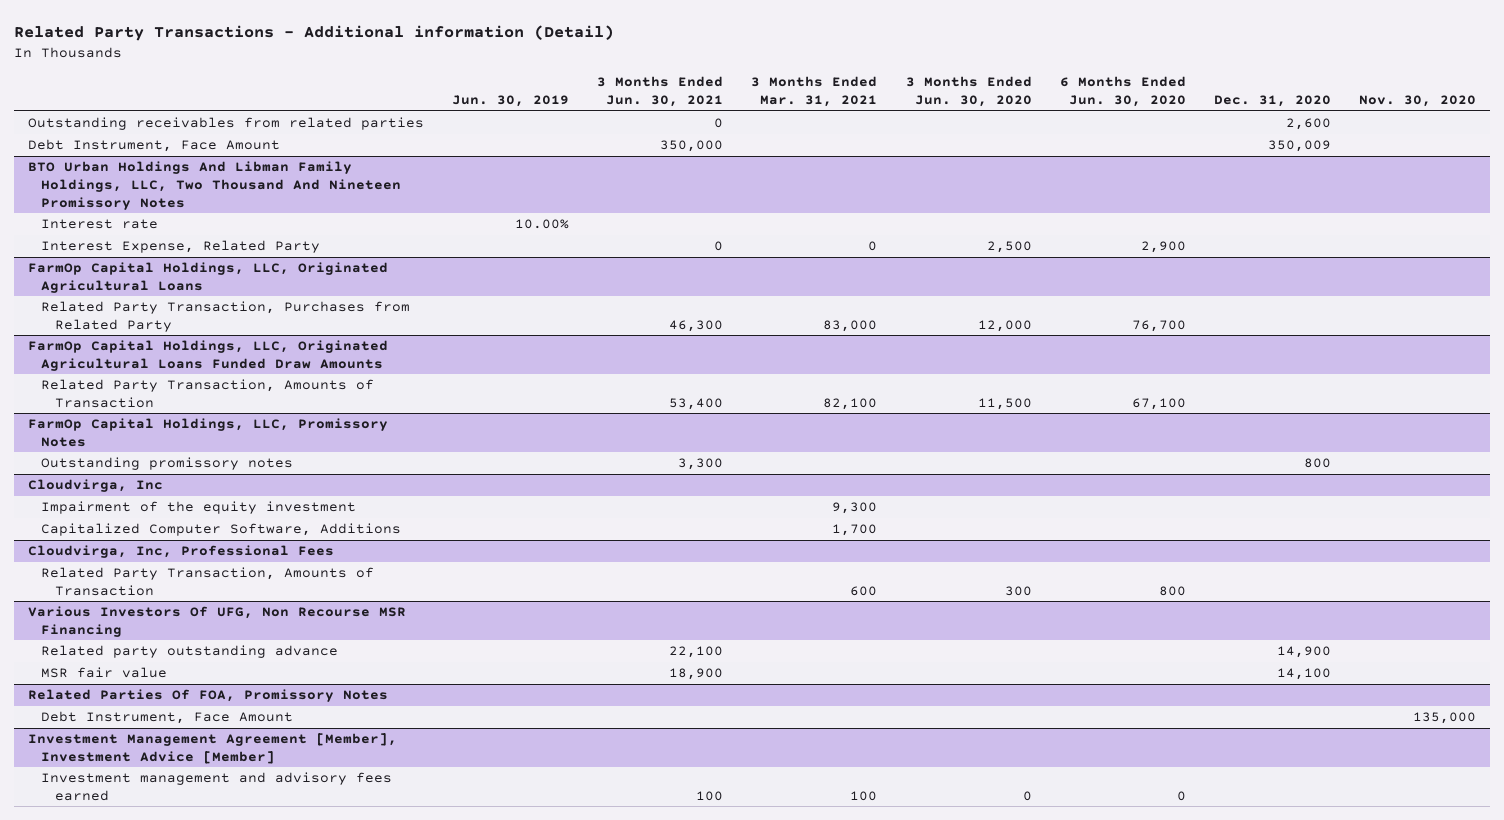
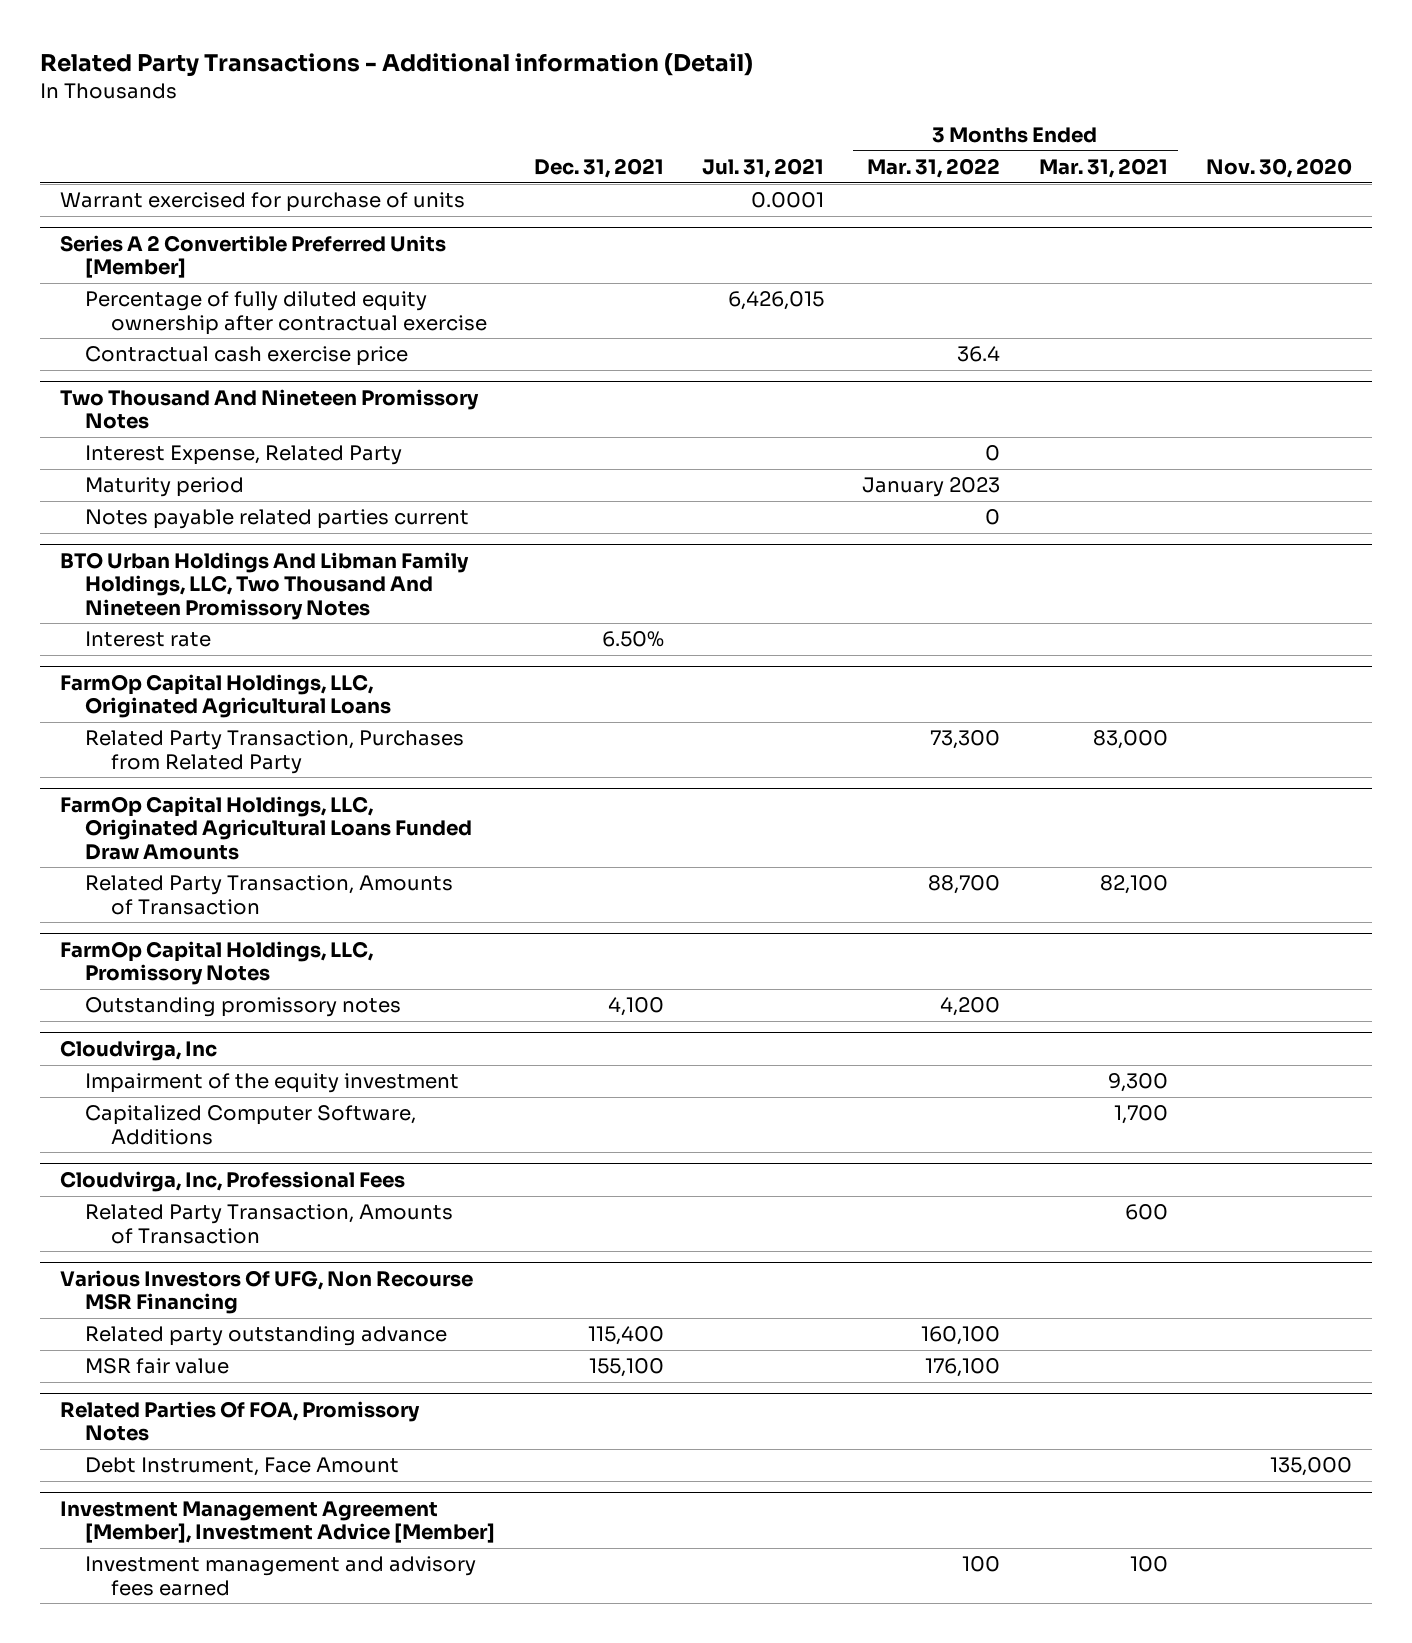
[452,95,570,108] Jun. 30, 2019 -> none
[597,76,724,108] 3 Months Ended Jun. 30, 2021 -> none
[905,76,1032,108] 3 Months Ended Jun. 30, 2020 -> none
[1059,76,1186,108] 6 Months Ended Jun. 30, 2020 -> none
[1213,95,1331,108] Dec. 31, 2020 -> none
none -> [533,157,664,178] Dec. 31, 2021
none -> [702,157,825,178] Jul. 31, 2021
none -> [867,157,1001,178] Mar. 31, 2022
[28,117,425,131] Outstanding receivables from related parties -> none
[28,139,281,153] Debt Instrument, Face Amount -> none
none -> [59,192,465,213] Warrant exercised for purchase of units
none -> [59,235,446,279] Series A 2 Convertible Preferred Units [Member]
none -> [85,291,487,335] Percentage of fully diluted equity ownership after contractual exercise
none -> [85,346,409,367] Contractual cash exercise price
none -> [59,389,479,430] Two Thousand And Nineteen Promissory Notes
none -> [85,445,403,466] Interest Expense, Related Party
none -> [85,477,245,498] Maturity period
none -> [85,509,470,530] Notes payable related parties current
[41,240,321,254] Interest Expense, Related Party -> none

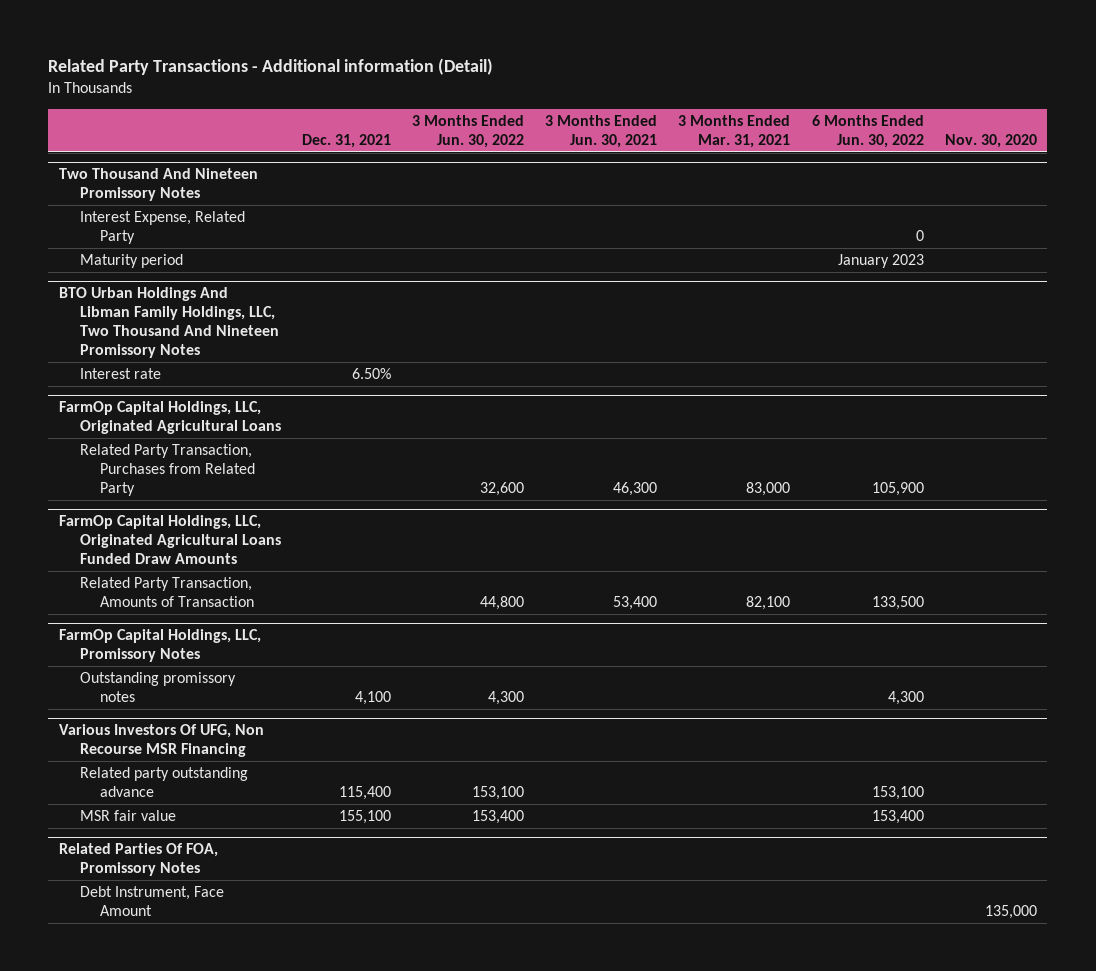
[702,157,825,178] Jul. 31, 2021 -> none
[867,157,1001,178] Mar. 31, 2022 -> none
none -> [412,115,525,148] 3 Months Ended Jun. 30, 2022
none -> [545,115,658,148] 3 Months Ended Jun. 30, 2021
none -> [811,115,924,148] 6 Months Ended Jun. 30, 2022
[59,192,465,213] Warrant exercised for purchase of units -> none
[59,235,446,279] Series A 2 Convertible Preferred Units [Member] -> none
[85,291,487,335] Percentage of fully diluted equity ownership after contractual exercise -> none
[85,346,409,367] Contractual cash exercise price -> none
[85,509,470,530] Notes payable related parties current -> none
[59,1040,217,1062] Cloudvirga, Inc -> none
[85,1073,460,1094] Impairment of the equity investment -> none
[85,1105,417,1145] Capitalized Computer Software, Additions -> none
[59,1171,405,1193] Cloudvirga, Inc, Professional Fees -> none
[85,1204,454,1244] Related Party Transaction, Amounts of Transaction -> none
[59,1501,496,1544] Investment Management Agreement [Member], Investment Advice [Member] -> none
[85,1556,477,1596] Investment management and advisory fees earned -> none

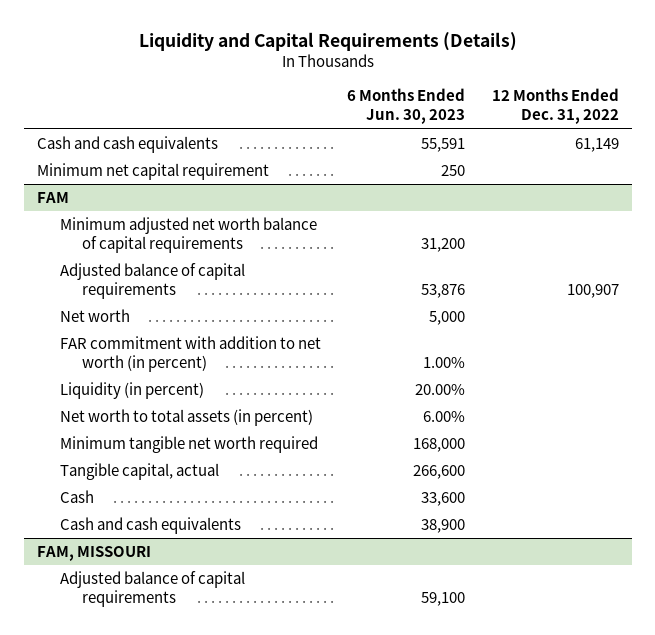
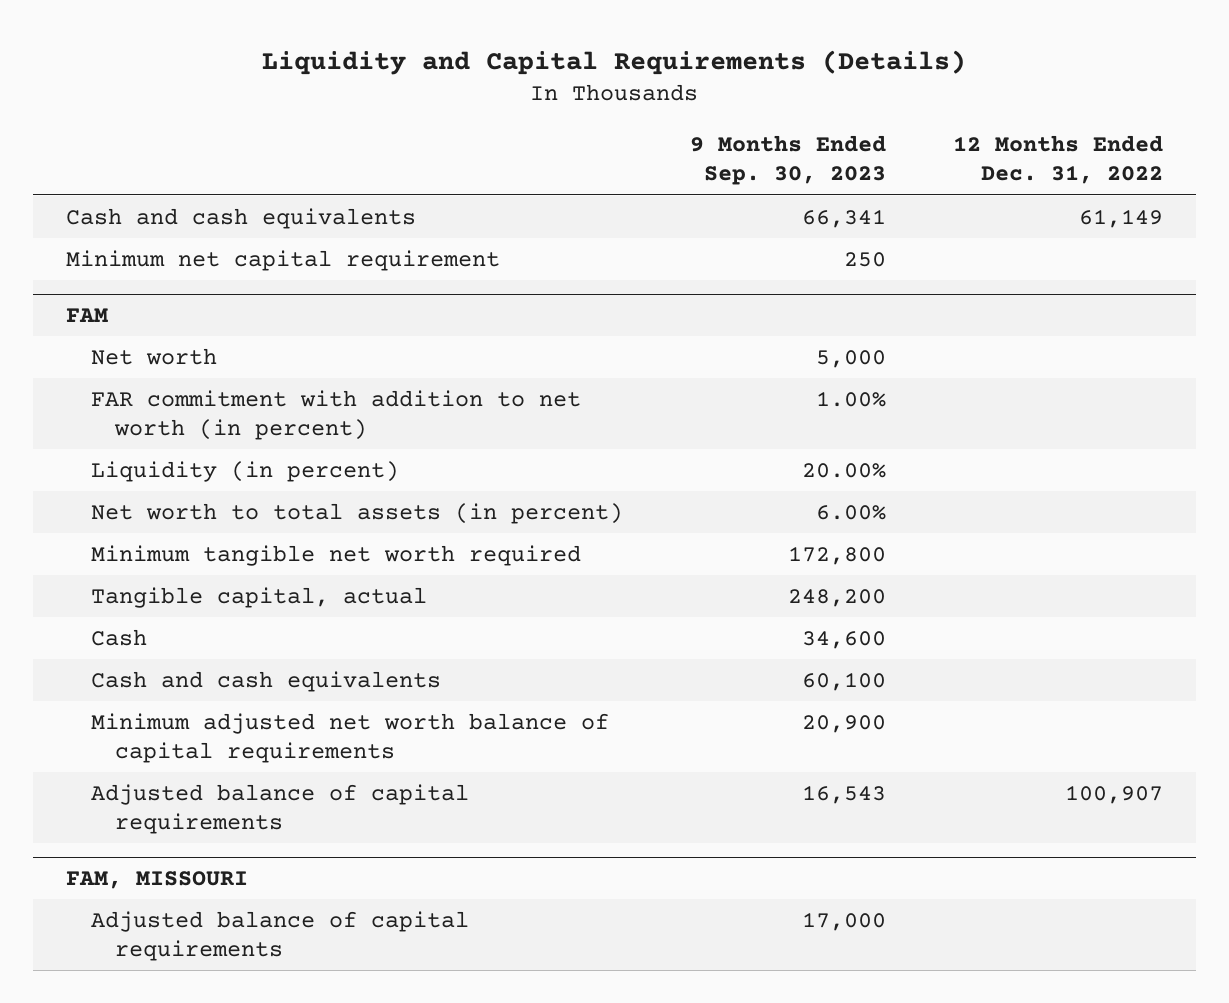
[347,88,466,125] 6 Months Ended Jun. 30, 2023 -> none
none -> [689,135,886,186] 9 Months Ended Sep. 30, 2023
[59,217,317,254] Minimum adjusted net worth balance of capital requirements -> [90,712,609,763] Minimum adjusted net worth balance of capital requirements
[59,263,245,300] Adjusted balance of capital requirements -> [90,783,469,834] Adjusted balance of capital requirements

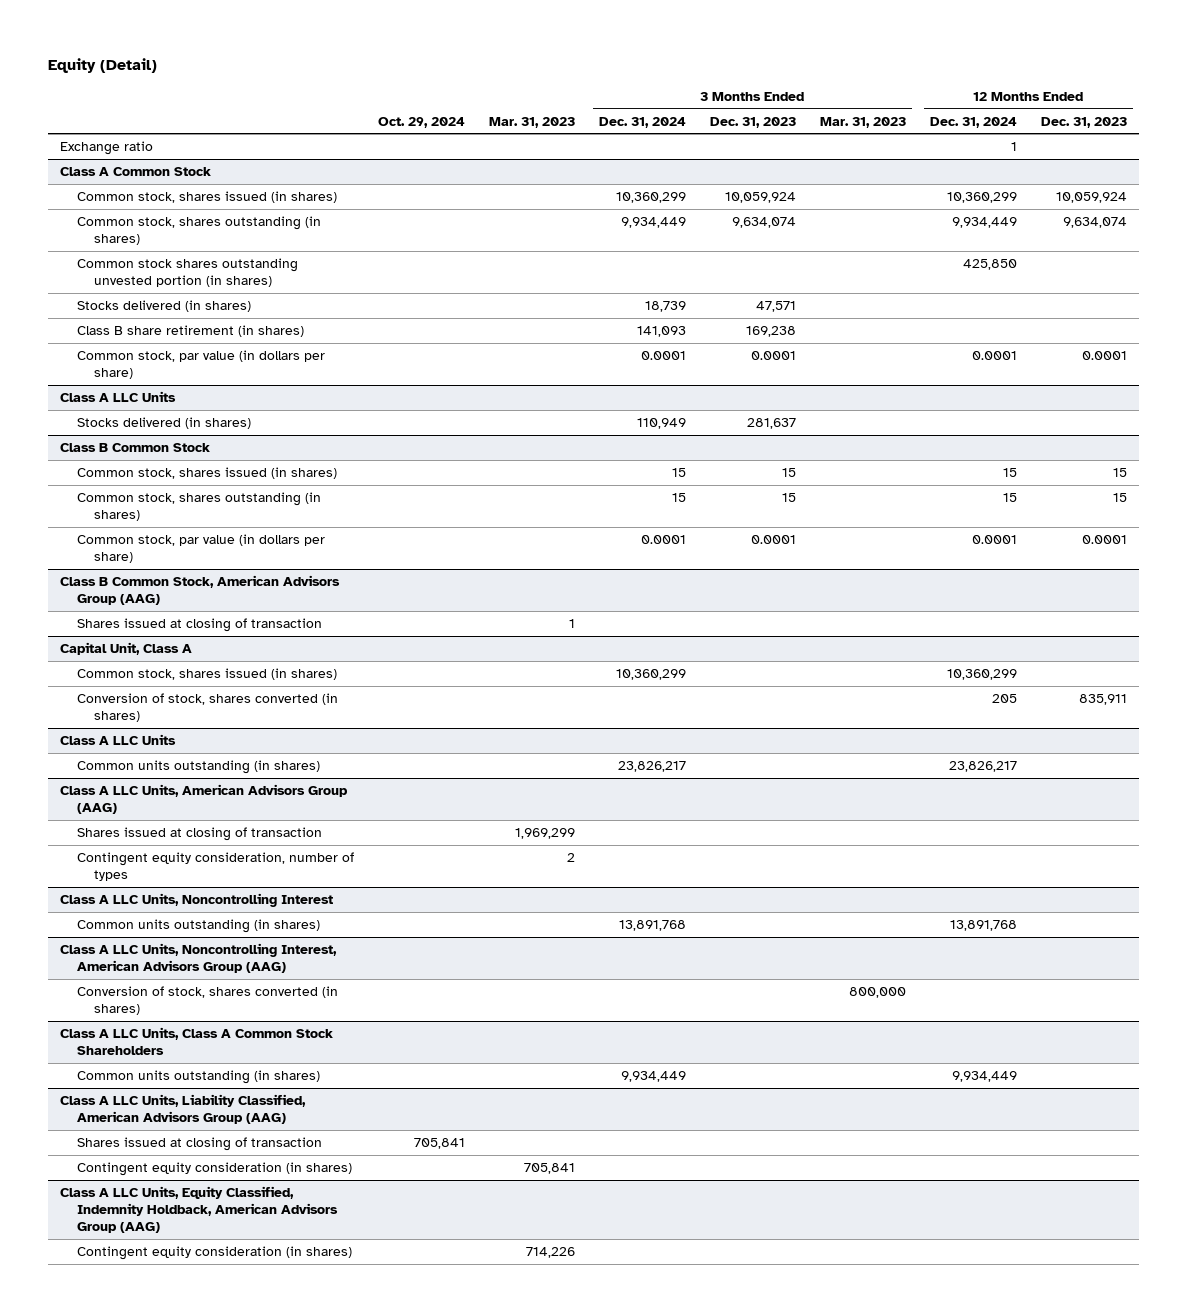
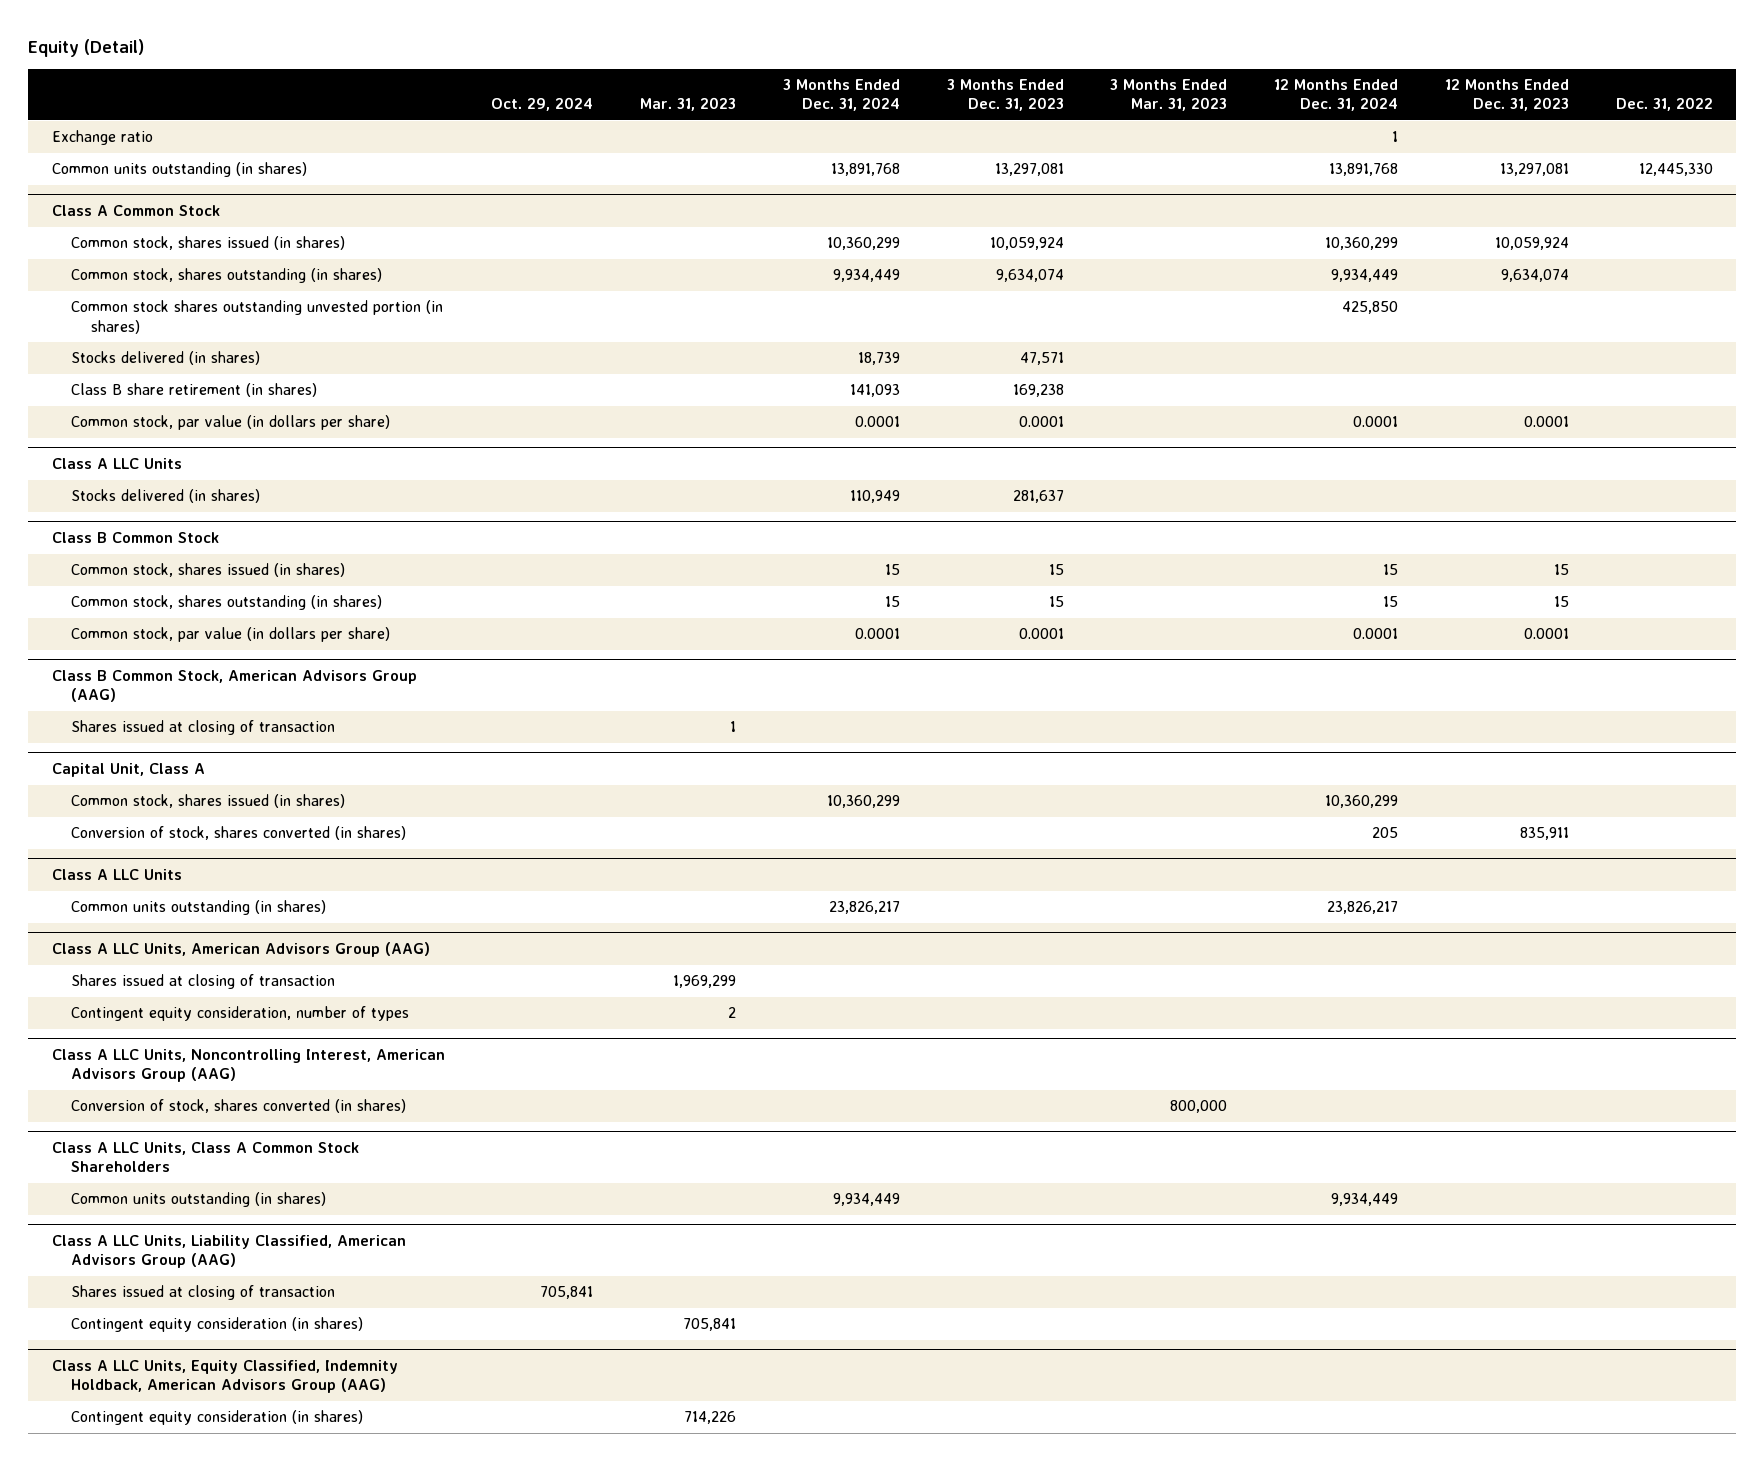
none -> [1615,97,1713,112] Dec. 31, 2022
none -> [51,162,307,178] Common units outstanding (in shares)
[60,893,334,908] Class A LLC Units, Noncontrolling Interest -> none
[77,919,321,934] Common units outstanding (in shares) -> none

